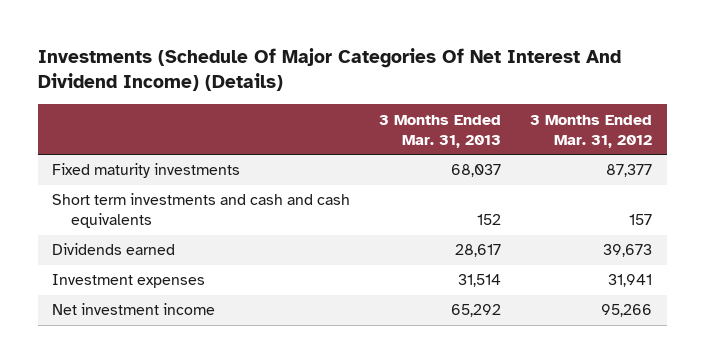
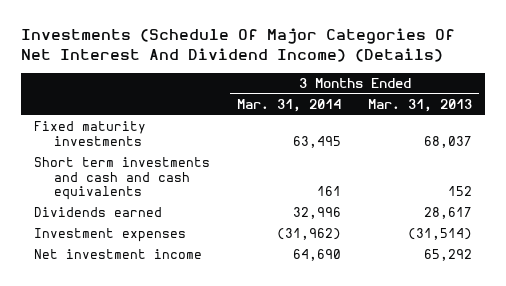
[530,114,653,148] 3 Months Ended Mar. 31, 2012 -> none
none -> [237,98,342,112] Mar. 31, 2014
[458,274,502,288] 31,514 -> [407,228,472,241] (31,514)

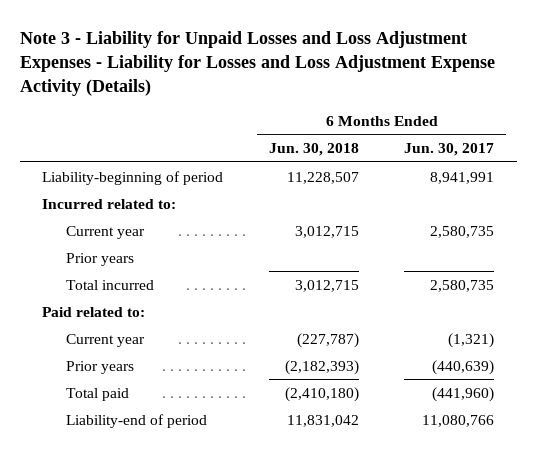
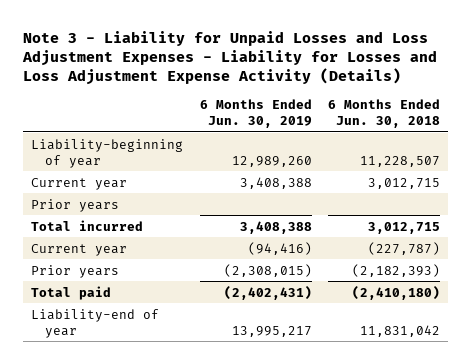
[404,142,495,156] Jun. 30, 2017 -> none
none -> [199,99,312,128] 6 Months Ended Jun. 30, 2019
[42,198,177,209] Incurred related to: -> none
[42,170,224,185] Liability-beginning of period -> [31,138,184,168] Liability-beginning of year
[42,306,146,317] Paid related to: -> none
[65,413,207,428] Liability-end of period -> [31,308,160,338] Liability-end of year

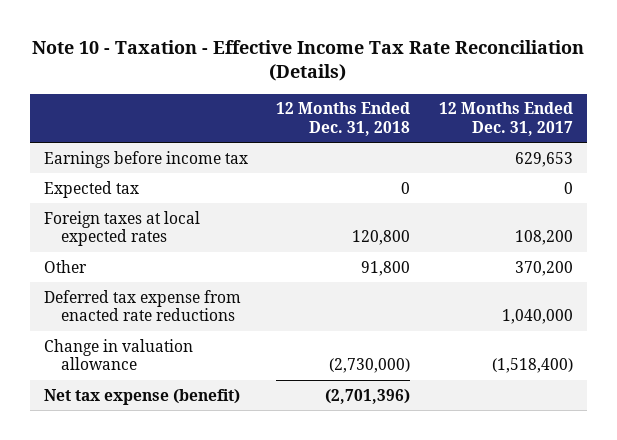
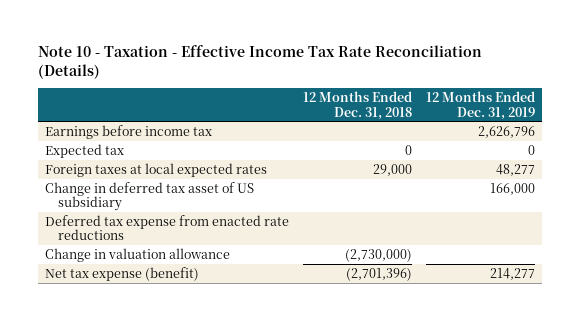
[438,102,573,136] 12 Months Ended Dec. 31, 2017 -> none
none -> [426,91,536,120] 12 Months Ended Dec. 31, 2019
[44,259,88,273] Other -> none
[352,229,411,245] 120,800 -> [372,163,412,176] 29,000
none -> [44,181,254,212] Change in deferred tax asset of US subsidiary

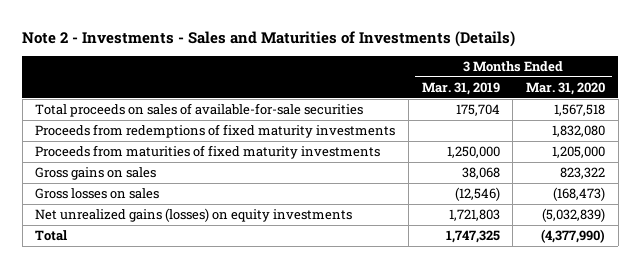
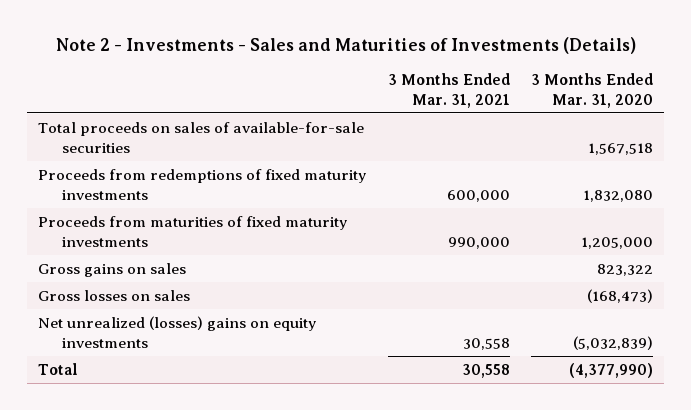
[421,82,500,96] Mar. 31, 2019 -> none
none -> [387,73,510,108] 3 Months Ended Mar. 31, 2021
[35,208,353,223] Net unrealized gains (losses) on equity investments -> [37,315,316,348] Net unrealized (losses) gains on equity investments

